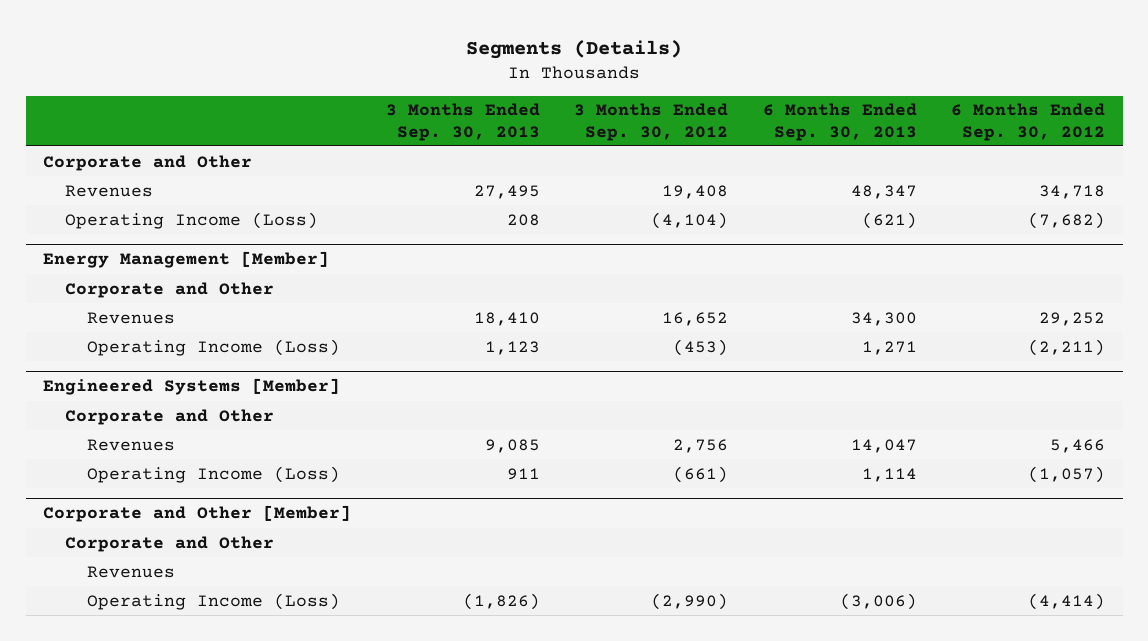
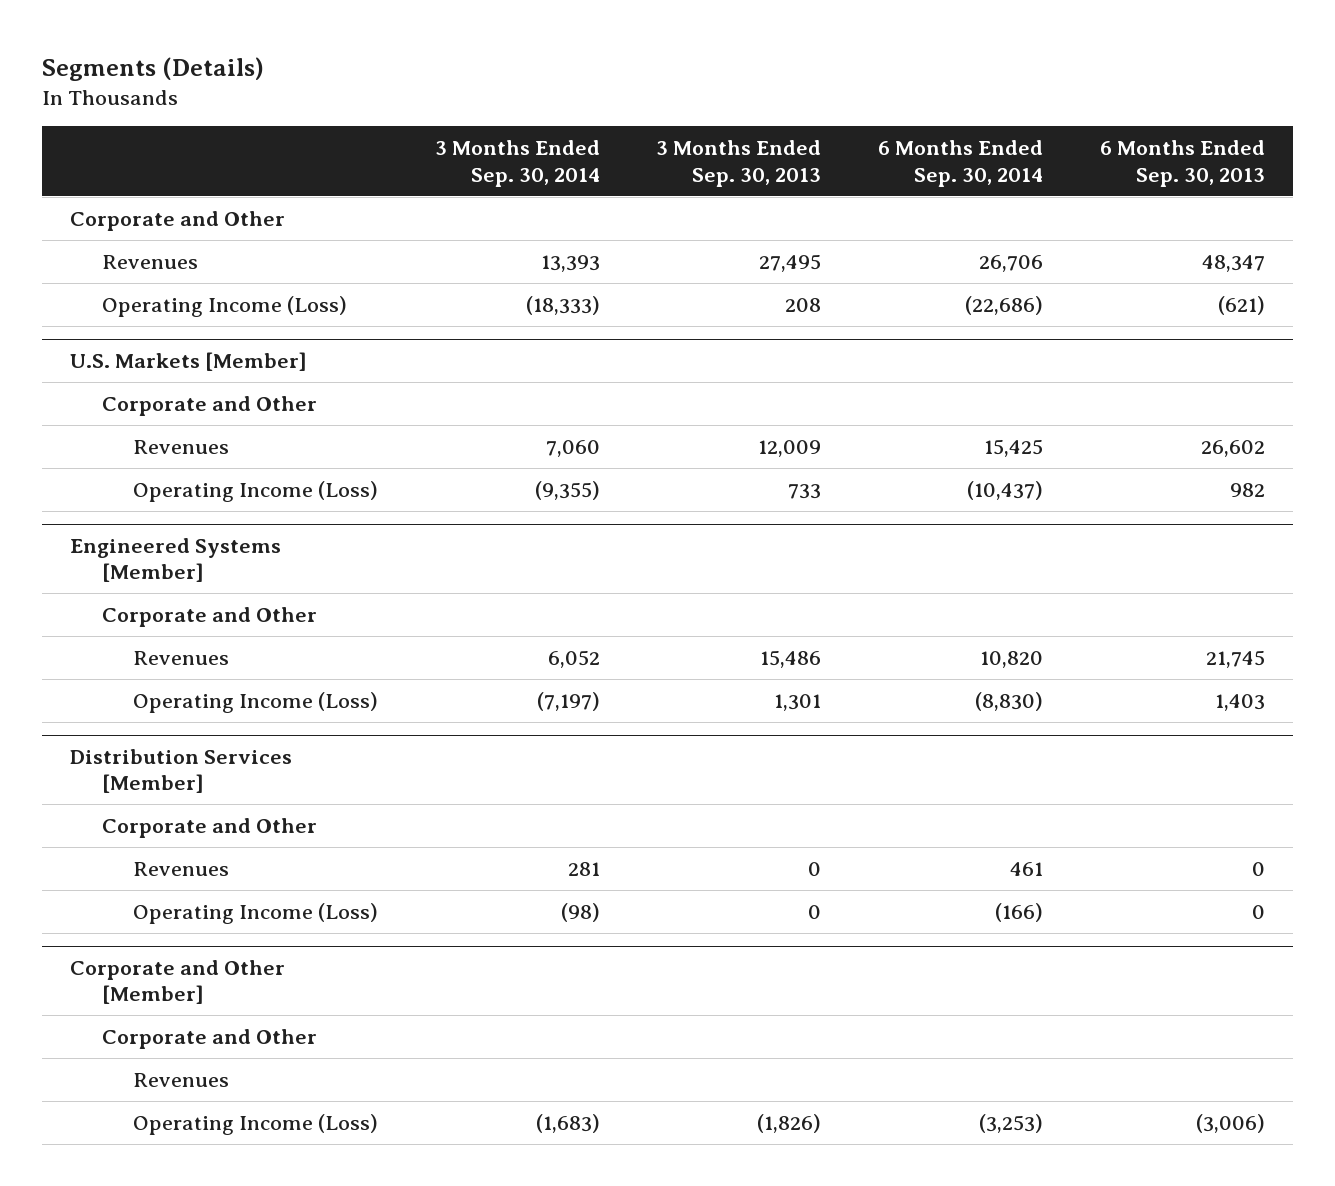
[574,103,729,141] 3 Months Ended Sep. 30, 2012 -> none
[951,103,1106,141] 6 Months Ended Sep. 30, 2012 -> none
none -> [434,140,600,187] 3 Months Ended Sep. 30, 2014
none -> [878,140,1044,187] 6 Months Ended Sep. 30, 2014
[43,251,330,269] Energy Management [Member] -> none
none -> [70,352,308,372] U.S. Markets [Member]
[473,311,540,326] 18,410 -> [758,439,822,457] 12,009
[850,311,917,326] 34,300 -> [1200,439,1265,457] 26,602
[484,340,540,355] 1,123 -> [788,483,822,499] 733
[861,340,917,355] 1,271 -> [1229,482,1265,497] 982
[484,438,540,453] 9,085 -> [760,649,822,668] 15,486
[850,438,917,453] 14,047 -> [1205,649,1265,668] 21,745
[506,467,540,480] 911 -> [774,693,822,711] 1,301
[861,467,917,482] 1,114 -> [1214,693,1265,711] 1,403
none -> [70,749,293,794] Distribution Services [Member]
none -> [101,817,317,838] Corporate and Other
none -> [133,861,230,876] Revenues
none -> [133,902,379,924] Operating Income (Loss)

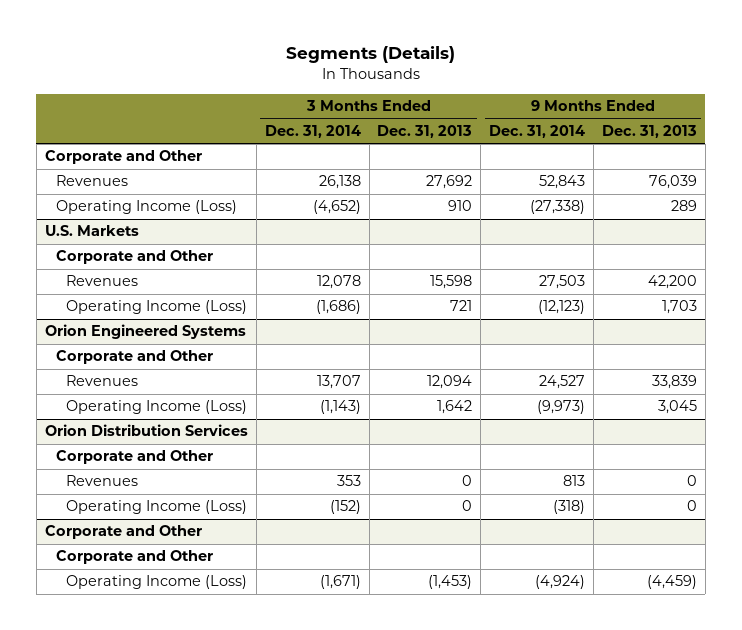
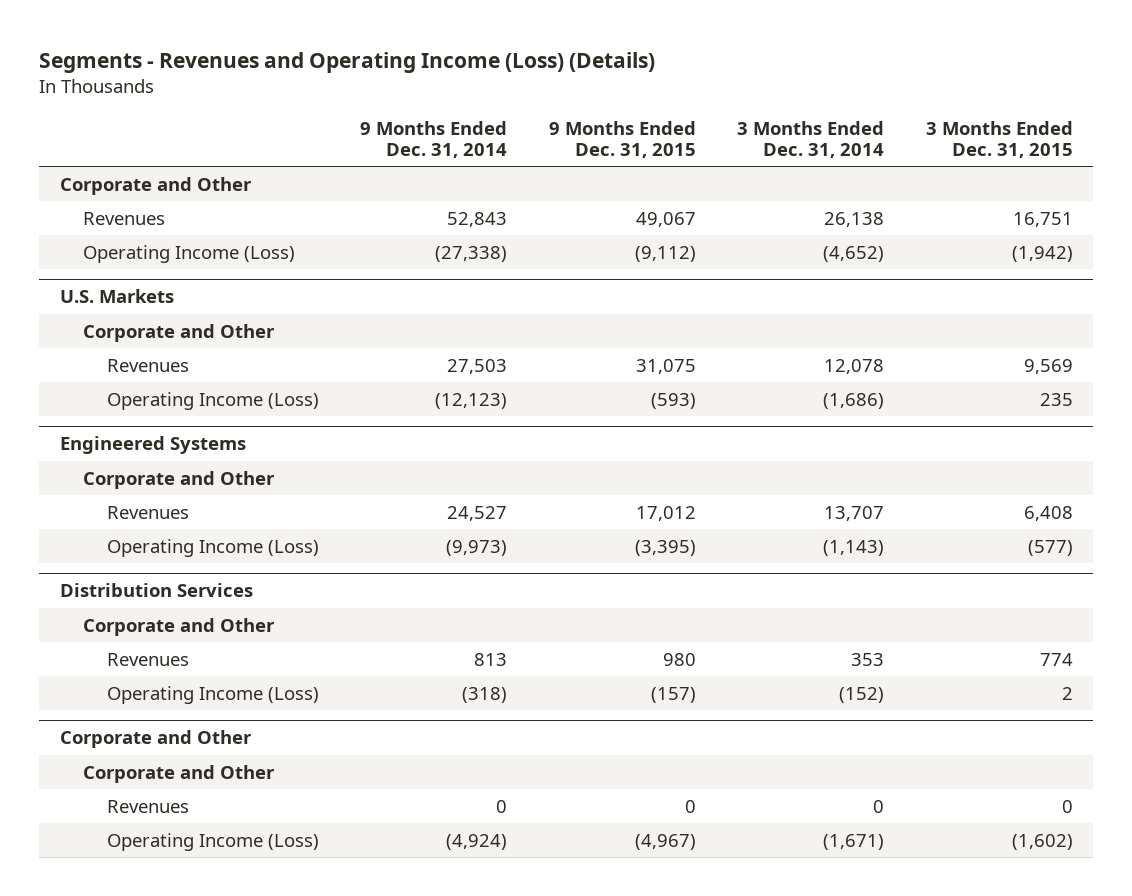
[285,46,455,64] Segments (Details) -> [39,51,656,73] Segments - Revenues and Operating Income (Loss) (Details)
[377,124,473,138] Dec. 31, 2013 -> none
[602,124,698,138] Dec. 31, 2013 -> none
none -> [548,120,696,159] 9 Months Ended Dec. 31, 2015
none -> [925,120,1073,159] 3 Months Ended Dec. 31, 2015
[44,324,246,340] Orion Engineered Systems -> [59,436,246,455] Engineered Systems
[44,424,248,437] Orion Distribution Services -> [59,583,253,598] Distribution Services
none -> [106,799,189,813] Revenues

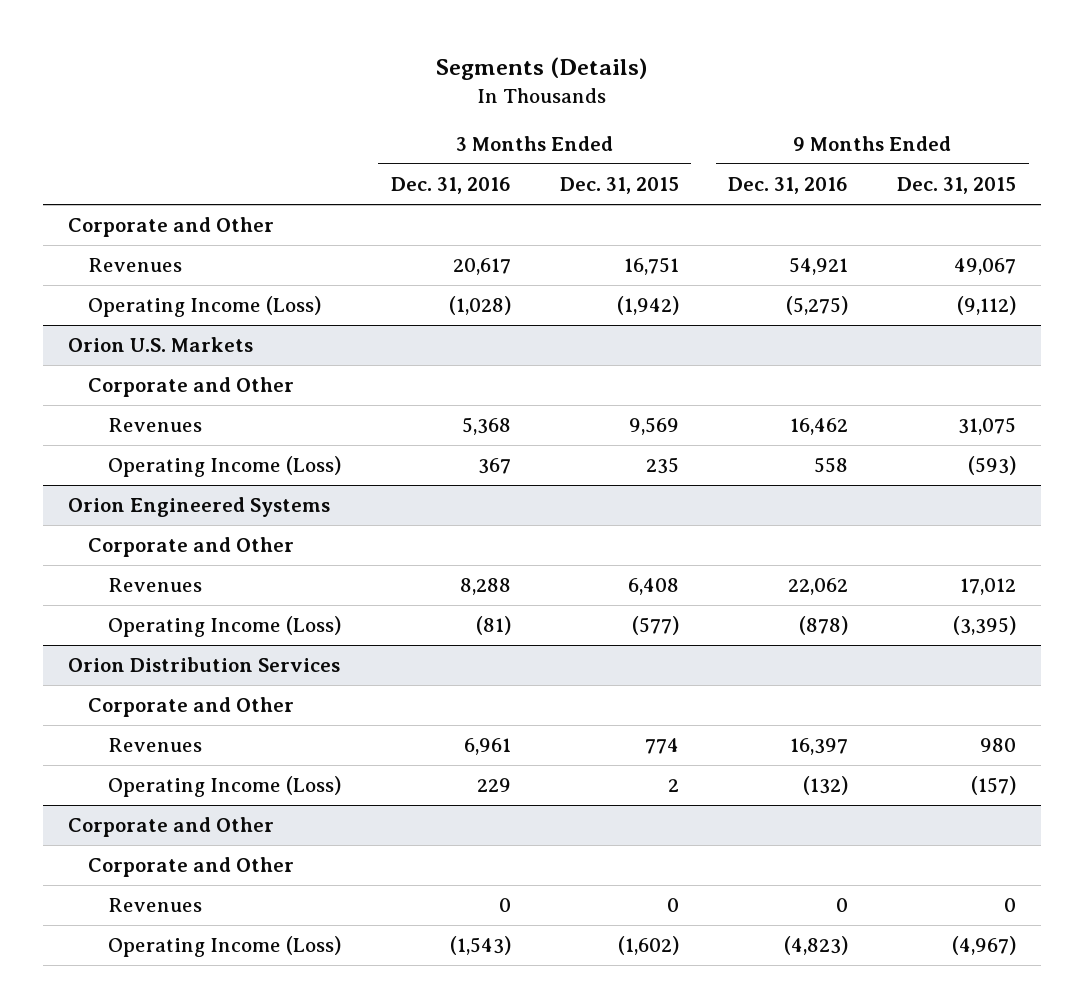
[39,51,656,73] Segments - Revenues and Operating Income (Loss) (Details) -> [435,56,647,80] Segments (Details)
[360,120,508,159] 9 Months Ended Dec. 31, 2014 -> none
[737,120,885,159] 3 Months Ended Dec. 31, 2014 -> none
none -> [390,176,511,194] Dec. 31, 2016
none -> [728,176,849,194] Dec. 31, 2016
[59,289,174,304] U.S. Markets -> [67,337,253,353] Orion U.S. Markets
[59,436,246,455] Engineered Systems -> [67,497,330,518] Orion Engineered Systems
[59,583,253,598] Distribution Services -> [67,657,340,673] Orion Distribution Services

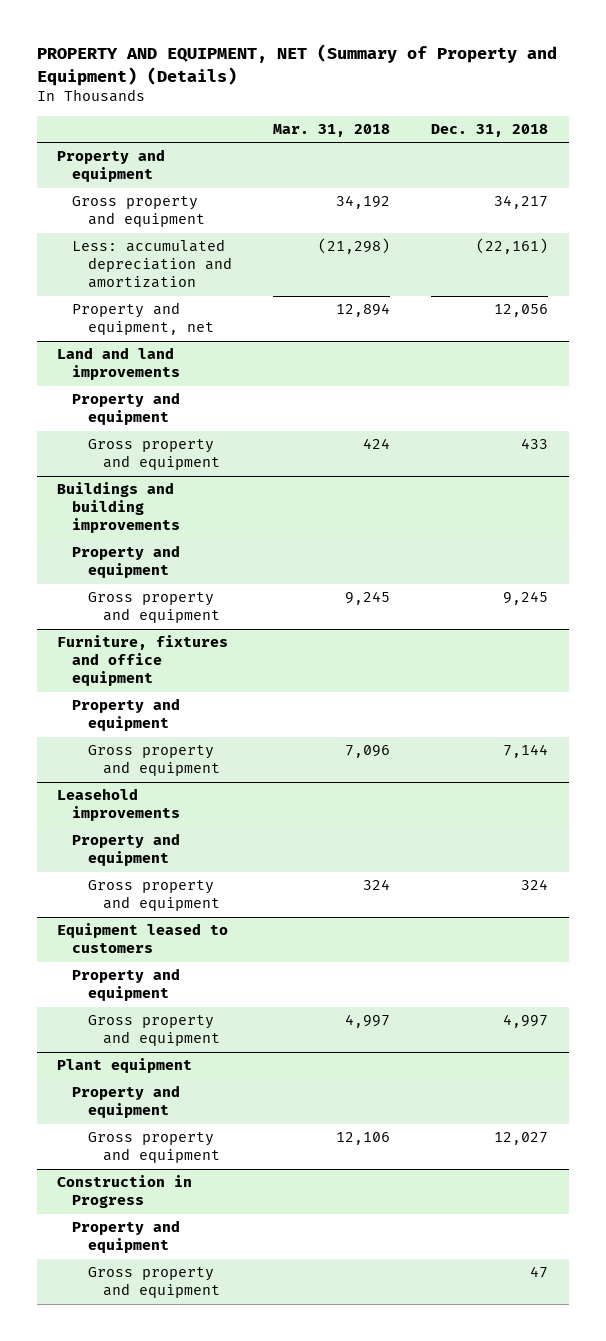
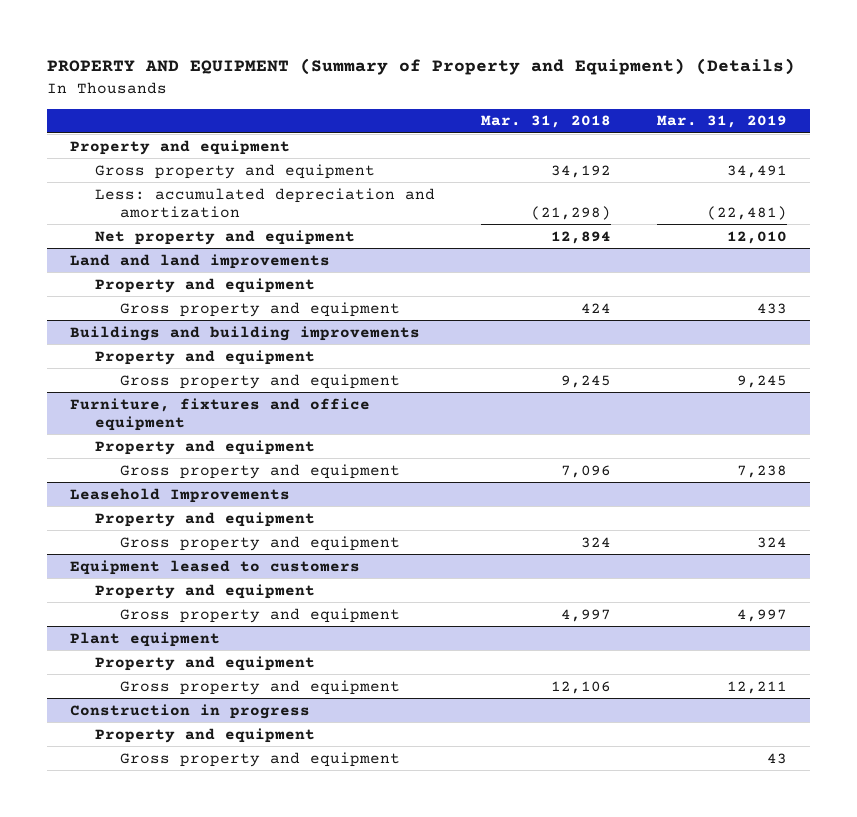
[36,44,557,86] PROPERTY AND EQUIPMENT, NET (Summary of Property and Equipment) (Details) -> [46,58,795,76] PROPERTY AND EQUIPMENT (Summary of Property and Equipment) (Details)
[431,124,549,138] Dec. 31, 2018 -> none
none -> [657,115,788,129] Mar. 31, 2019
[72,302,214,336] Property and equipment, net -> [95,229,356,245] Net property and equipment
[57,788,181,822] Leasehold improvements -> [69,487,290,503] Leasehold Improvements
[57,1175,193,1209] Construction in Progress -> [69,703,310,719] Construction in progress

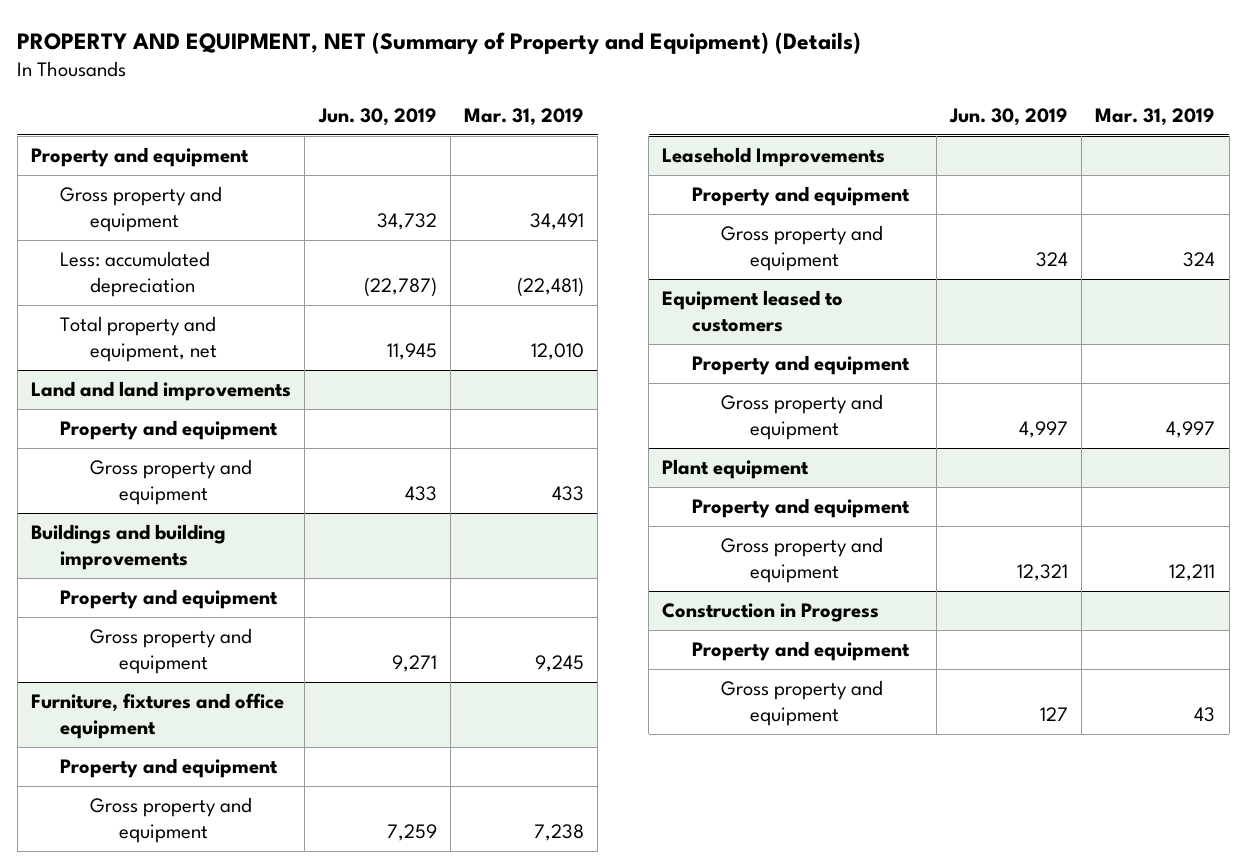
[46,58,795,76] PROPERTY AND EQUIPMENT (Summary of Property and Equipment) (Details) -> [17,31,862,54] PROPERTY AND EQUIPMENT, NET (Summary of Property and Equipment) (Details)
[481,115,612,129] Mar. 31, 2018 -> none
none -> [317,108,437,127] Jun. 30, 2019
[95,187,436,219] Less: accumulated depreciation and amortization -> [60,250,211,298] Less: accumulated depreciation
[95,229,356,245] Net property and equipment -> [60,315,217,363] Total property and equipment, net
[69,703,310,719] Construction in progress -> [662,602,880,622] Construction in Progress

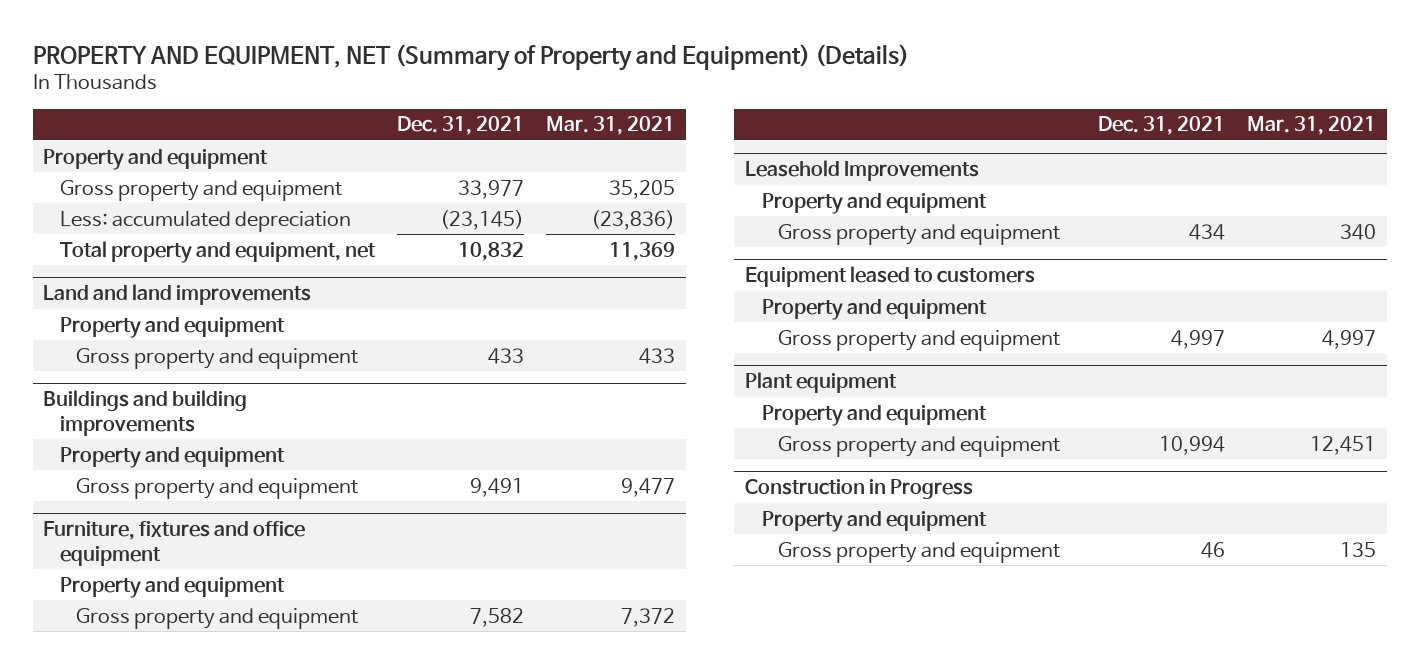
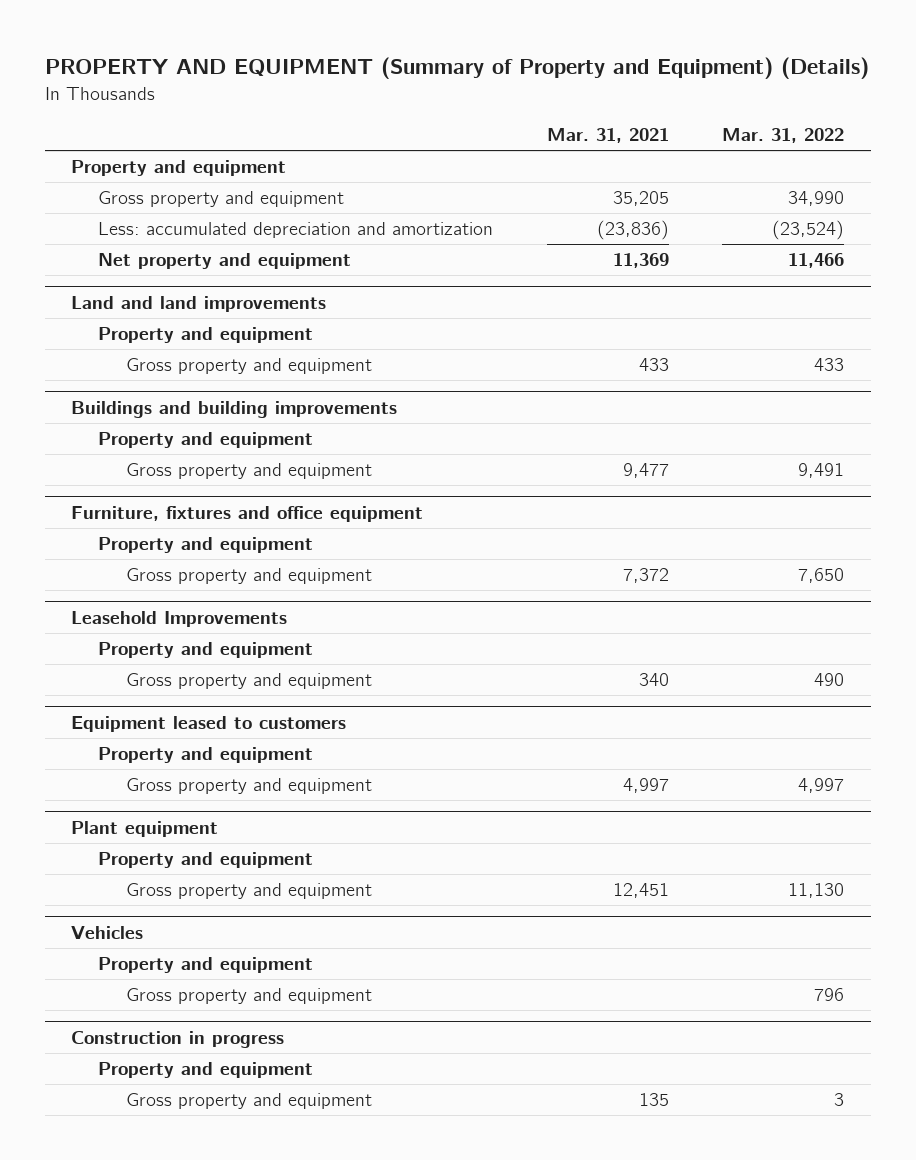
[32,43,909,71] PROPERTY AND EQUIPMENT, NET (Summary of Property and Equipment) (Details) -> [44,57,869,80] PROPERTY AND EQUIPMENT (Summary of Property and Equipment) (Details)
[396,116,524,136] Dec. 31, 2021 -> none
none -> [722,128,845,144] Mar. 31, 2022
[59,210,351,232] Less: accumulated depreciation -> [98,222,494,239] Less: accumulated depreciation and amortization
[59,240,376,263] Total property and equipment, net -> [98,253,352,270] Net property and equipment
[745,478,974,499] Construction in Progress -> none
none -> [71,925,144,939] Vehicles
none -> [125,988,372,1005] Gross property and equipment
none -> [71,1030,285,1048] Construction in progress
none -> [98,1062,314,1079] Property and equipment

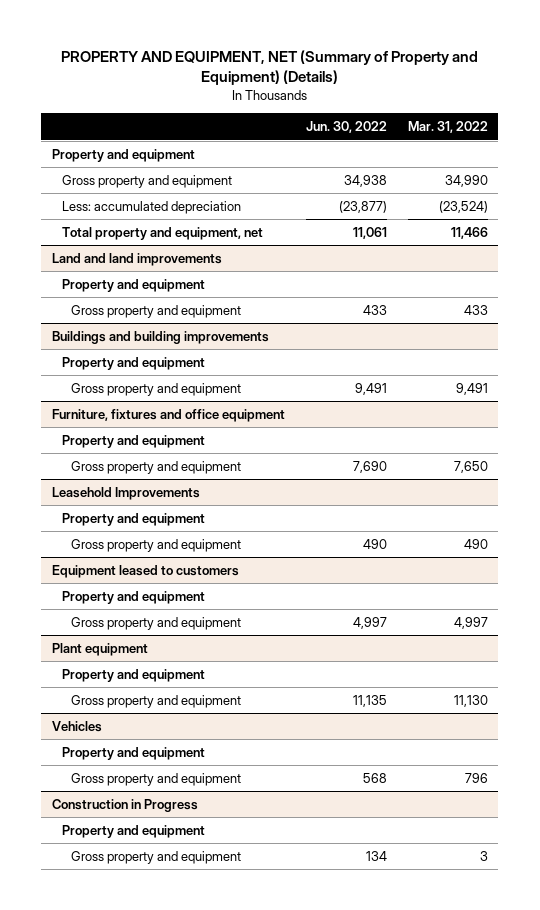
[44,57,869,80] PROPERTY AND EQUIPMENT (Summary of Property and Equipment) (Details) -> [60,49,478,86] PROPERTY AND EQUIPMENT, NET (Summary of Property and Equipment) (Details)
[546,128,669,144] Mar. 31, 2021 -> none
none -> [305,121,387,134] Jun. 30, 2022
[98,222,494,239] Less: accumulated depreciation and amortization -> [61,200,241,214] Less: accumulated depreciation
[98,253,352,270] Net property and equipment -> [61,226,263,240] Total property and equipment, net
[71,1030,285,1048] Construction in progress -> [51,798,198,812] Construction in Progress

